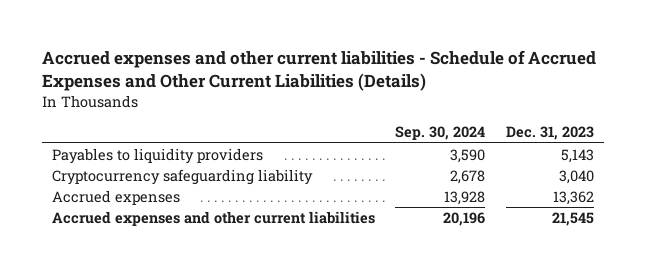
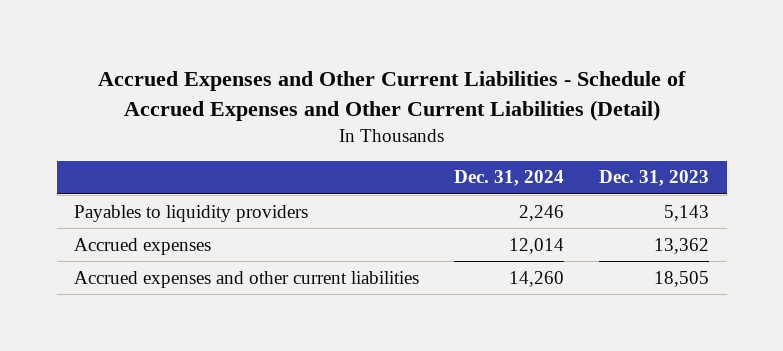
[41,50,596,92] Accrued expenses and other current liabilities - Schedule of Accrued Expenses and Other Current Liabilities (Details) -> [97,71,686,121] Accrued Expenses and Other Current Liabilities - Schedule of Accrued Expenses and Other Current Liabilities (Detail)
[395,126,486,141] Sep. 30, 2024 -> none
none -> [454,170,565,187] Dec. 31, 2024
[51,168,313,185] Cryptocurrency safeguarding liability -> none
[551,211,594,226] 21,545 -> [654,270,710,287] 18,505

